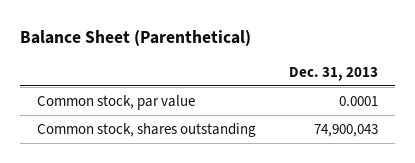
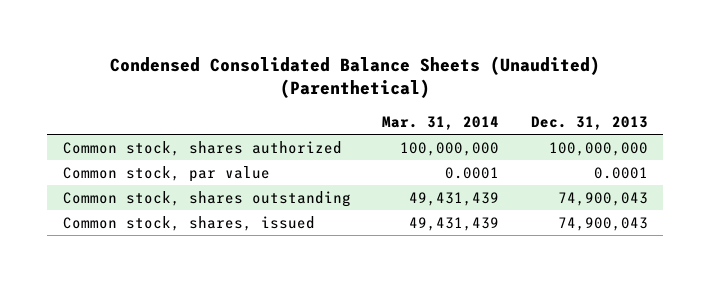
[19,30,251,47] Balance Sheet (Parenthetical) -> [110,55,601,98] Condensed Consolidated Balance Sheets (Unaudited) (Parenthetical)
none -> [382,115,500,130] Mar. 31, 2014
none -> [62,140,342,156] Common stock, shares authorized
none -> [62,215,315,231] Common stock, shares, issued

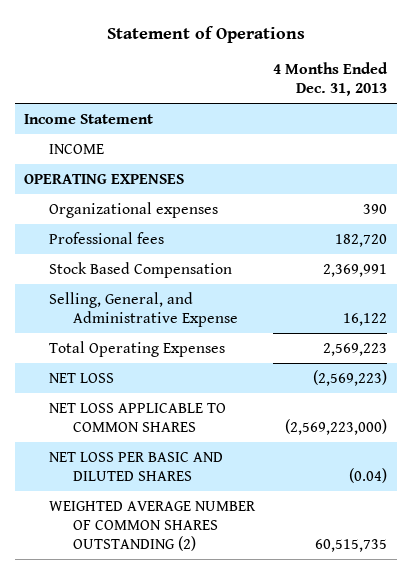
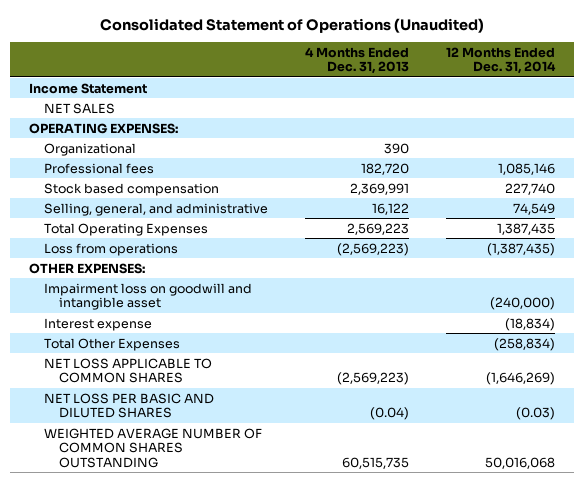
[106,26,305,44] Statement of Operations -> [100,17,485,33] Consolidated Statement of Operations (Unaudited)
none -> [446,46,557,75] 12 Months Ended Dec. 31, 2014
[48,143,104,154] INCOME -> none
none -> [43,102,115,114] NET SALES
[24,173,185,184] OPERATING EXPENSES -> [28,122,178,134] OPERATING EXPENSES:
[48,201,218,218] Organizational expenses -> [43,142,136,156] Organizational
[48,261,232,278] Stock Based Compensation -> [43,182,219,196] Stock based compensation
[48,291,239,327] Selling, General, and Administrative Expense -> [43,202,268,216] Selling, general, and administrative
[48,372,114,383] NET LOSS -> [43,242,178,256] Loss from operations
none -> [28,262,145,274] OTHER EXPENSES:
none -> [43,282,252,311] Impairment loss on goodwill and intangible asset
none -> [43,317,152,331] Interest expense
none -> [43,337,180,351] Total Other Expenses
[285,418,388,435] (2,569,223,000) -> [336,372,409,386] (2,569,223)
[48,500,256,551] WEIGHTED AVERAGE NUMBER OF COMMON SHARES OUTSTANDING (2) -> [43,427,262,468] WEIGHTED AVERAGE NUMBER OF COMMON SHARES OUTSTANDING

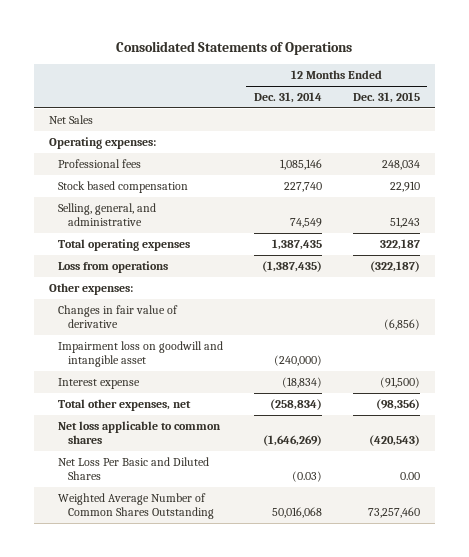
[100,17,485,33] Consolidated Statement of Operations (Unaudited) -> [116,41,353,56] Consolidated Statements of Operations
[304,46,409,75] 4 Months Ended Dec. 31, 2013 -> none
none -> [352,91,420,103] Dec. 31, 2015
[28,82,147,94] Income Statement -> none
[43,142,136,156] Organizational -> none
[43,102,115,114] NET SALES -> [48,114,93,124] Net Sales
[28,122,178,134] OPERATING EXPENSES: -> [48,136,156,149] Operating expenses:
[43,222,208,236] Total Operating Expenses -> [58,238,191,251] Total operating expenses
[28,262,145,274] OTHER EXPENSES: -> [48,282,133,295] Other expenses:
none -> [58,304,179,328] Changes in fair value of derivative
[43,337,180,351] Total Other Expenses -> [58,398,192,411] Total other expenses, net
[43,357,212,384] NET LOSS APPLICABLE TO COMMON SHARES -> [58,420,222,444] Net loss applicable to common shares
[43,392,214,419] NET LOSS PER BASIC AND DILUTED SHARES -> [58,456,210,480] Net Loss Per Basic and Diluted Shares
[43,427,262,468] WEIGHTED AVERAGE NUMBER OF COMMON SHARES OUTSTANDING -> [58,492,214,519] Weighted Average Number of Common Shares Outstanding

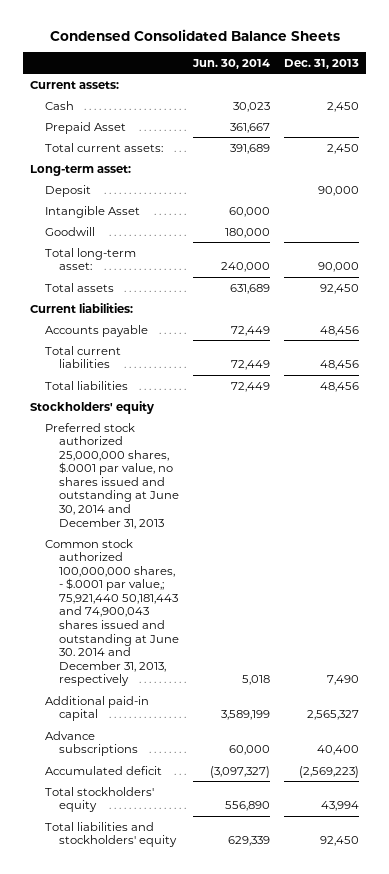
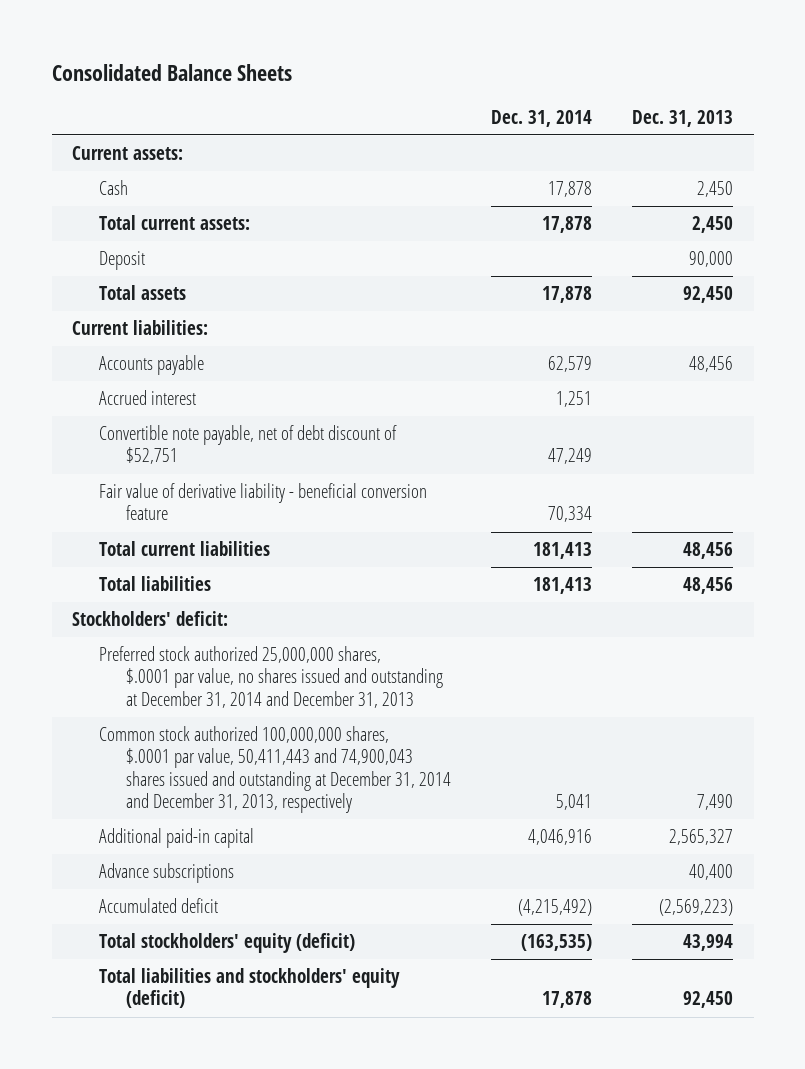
[49,28,340,41] Condensed Consolidated Balance Sheets -> [51,63,292,81] Consolidated Balance Sheets
[192,58,271,69] Jun. 30, 2014 -> none
none -> [491,109,593,127] Dec. 31, 2014
[44,121,126,134] Prepaid Asset -> none
[29,164,131,176] Long-term asset: -> none
[44,205,140,218] Intangible Asset -> none
[44,226,95,236] Goodwill -> none
[44,247,136,271] Total long-term asset: -> none
none -> [98,390,196,406] Accrued interest
none -> [98,425,397,465] Convertible note payable, net of debt discount of $52,751
none -> [98,483,427,521] Fair value of derivative liability - beneficial conversion feature
[29,400,154,414] Stockholders' equity -> [71,611,228,627] Stockholders' deficit:
[44,422,180,529] Preferred stock authorized 25,000,000 shares, $.0001 par value, no shares issued and outstanding at June 30, 2014 and December 31, 2013 -> [98,646,444,708] Preferred stock authorized 25,000,000 shares, $.0001 par value, no shares issued and outstanding at December 31, 2014 and December 31, 2013
[44,538,180,687] Common stock authorized 100,000,000 shares, - $.0001 par value,; 75,921,440 50,181,443 and 74,900,043 shares issued and outstanding at June 30. 2014 and December 31, 2013, respectively -> [98,726,452,813] Common stock authorized 100,000,000 shares, $.0001 par value, 50,411,443 and 74,900,043 shares issued and outstanding at December 31, 2014 and December 31, 2013, respectively
[44,786,154,813] Total stockholders' equity -> [98,933,355,954] Total stockholders' equity (deficit)
[44,821,178,848] Total liabilities and stockholders' equity -> [98,968,400,1009] Total liabilities and stockholders' equity (deficit)

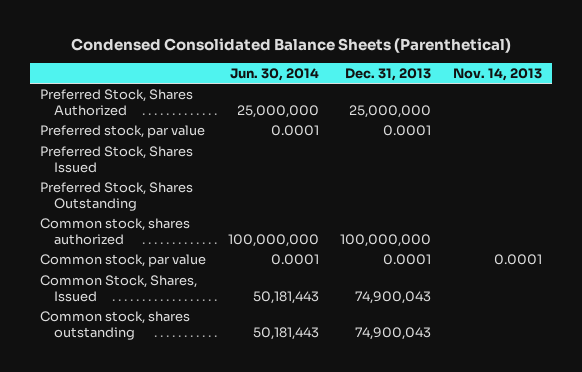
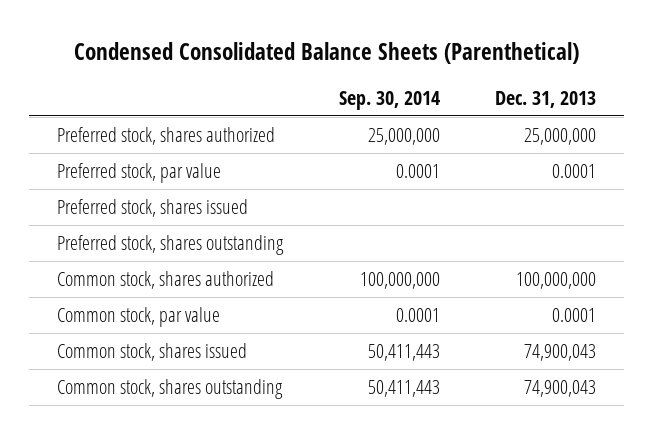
[229,67,319,81] Jun. 30, 2014 -> none
[452,67,542,81] Nov. 14, 2013 -> none
none -> [338,90,440,110] Sep. 30, 2014
[40,89,194,116] Preferred Stock, Shares Authorized -> [57,126,276,145] Preferred stock, shares authorized
[40,146,194,173] Preferred Stock, Shares Issued -> [57,198,249,217] Preferred stock, shares issued
[40,182,194,211] Preferred Stock, Shares Outstanding -> [57,234,285,255] Preferred stock, shares outstanding
[40,275,198,302] Common Stock, Shares, Issued -> [57,342,248,361] Common stock, shares issued

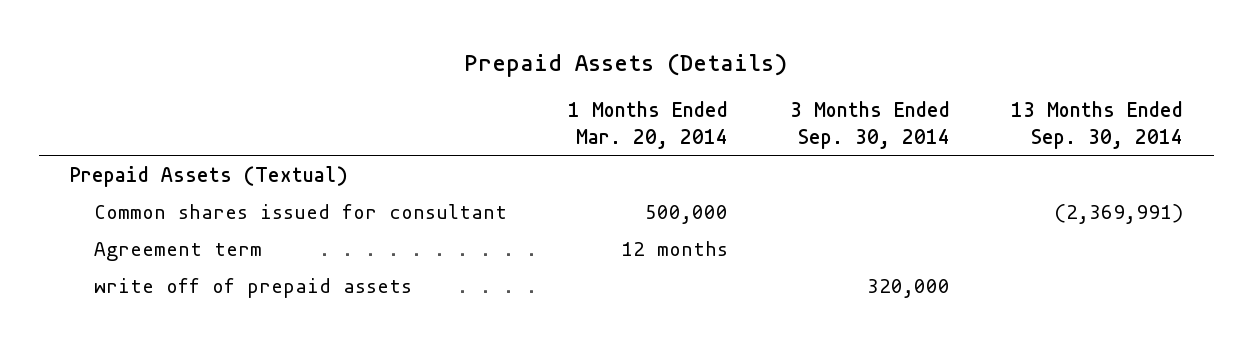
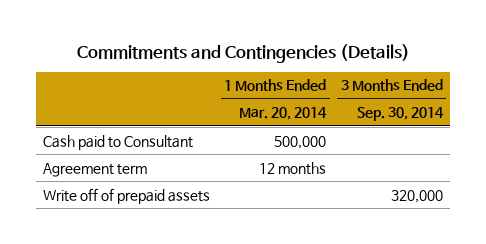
[464,53,788,78] Prepaid Assets (Details) -> [76,43,410,63] Commitments and Contingencies (Details)
[1010,101,1183,149] 13 Months Ended Sep. 30, 2014 -> none
[69,165,348,187] Prepaid Assets (Textual) -> none
[93,203,507,219] Common shares issued for consultant -> none
none -> [42,134,193,150] Cash paid to Consultant
[93,277,412,298] write off of prepaid assets -> [42,187,210,204] Write off of prepaid assets

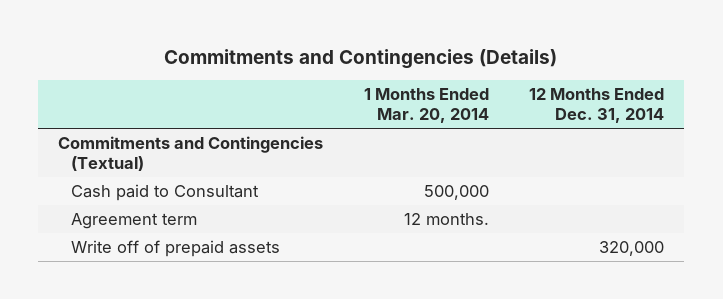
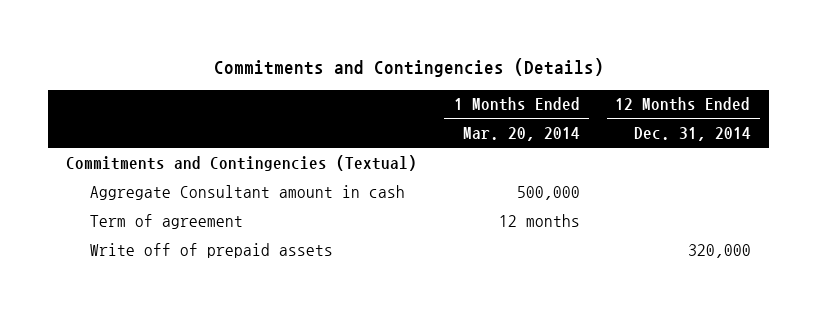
[70,183,259,201] Cash paid to Consultant -> [89,184,405,200] Aggregate Consultant amount in cash
[70,212,197,229] Agreement term -> [89,213,243,229] Term of agreement
[403,212,489,225] 12 months. -> [498,213,580,227] 12 months

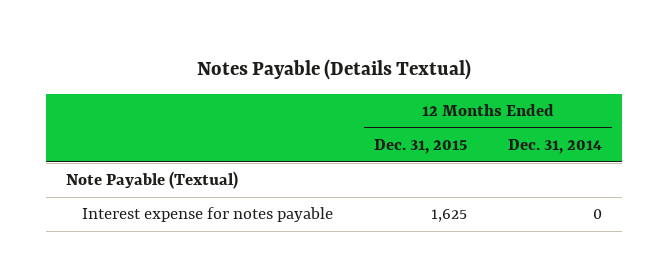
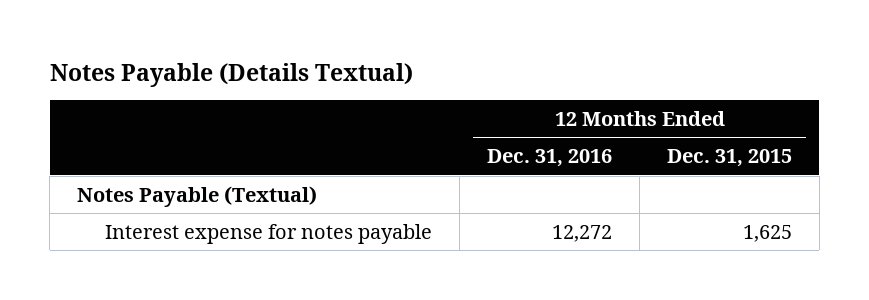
[507,139,602,155] Dec. 31, 2014 -> none
none -> [487,149,613,168] Dec. 31, 2016
[66,171,239,190] Note Payable (Textual) -> [77,185,318,207] Notes Payable (Textual)

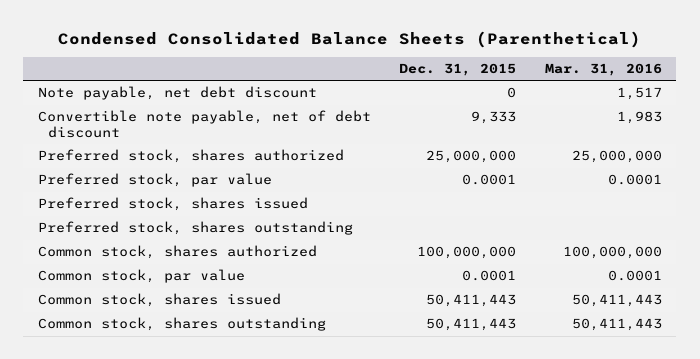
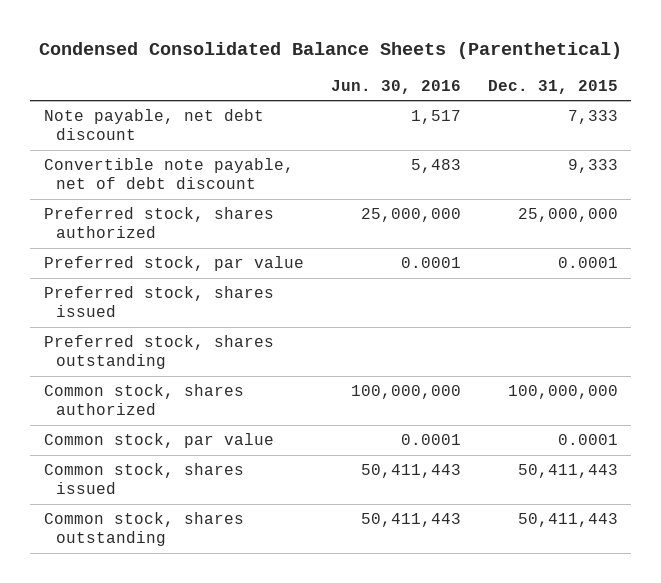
[544,63,662,77] Mar. 31, 2016 -> none
none -> [330,79,461,94] Jun. 30, 2016
[507,87,517,99] 0 -> [567,110,618,125] 7,333

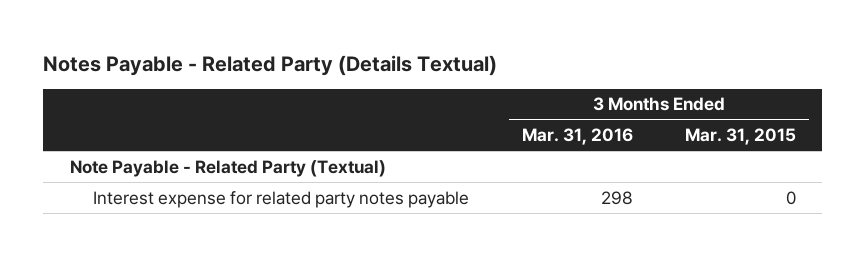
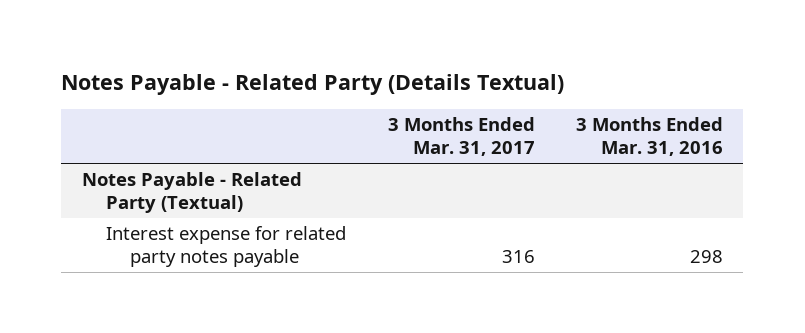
[684,127,796,145] Mar. 31, 2015 -> none
none -> [387,117,535,157] 3 Months Ended Mar. 31, 2017
[69,159,386,177] Note Payable - Related Party (Textual) -> [81,172,302,214] Notes Payable - Related Party (Textual)

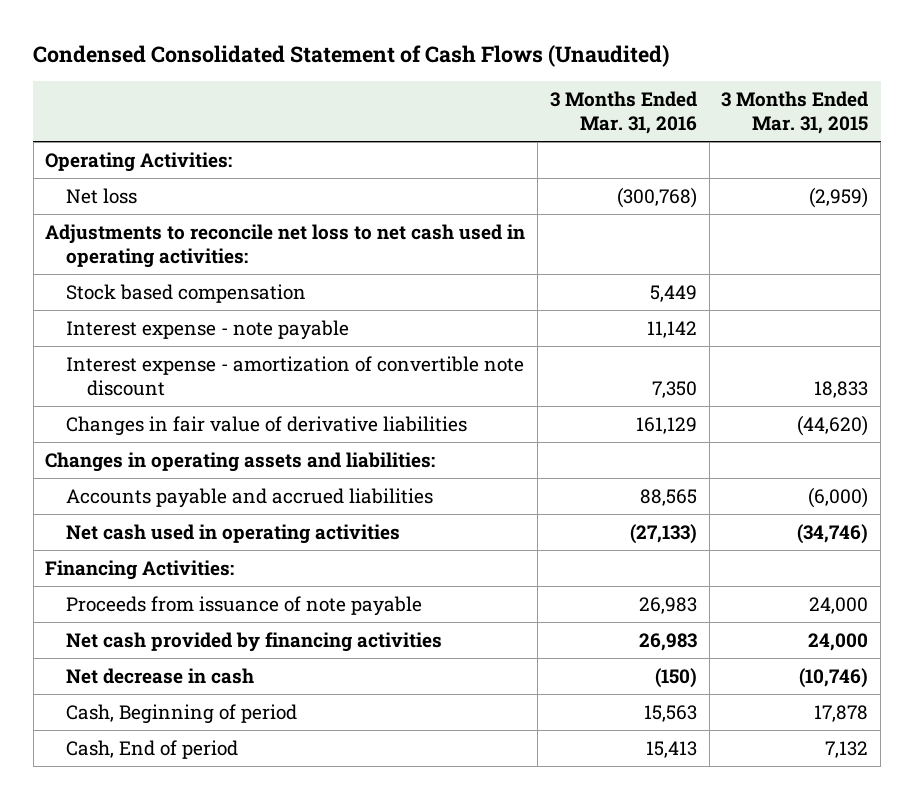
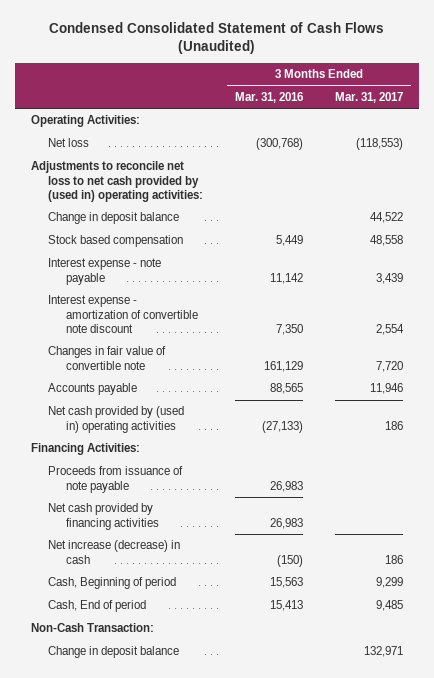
[721,90,869,135] 3 Months Ended Mar. 31, 2015 -> none
none -> [335,91,404,103] Mar. 31, 2017
[45,223,526,268] Adjustments to reconcile net loss to net cash used in operating activities: -> [30,161,204,203] Adjustments to reconcile net loss to net cash provided by (used in) operating activities:
none -> [48,212,180,225] Change in deposit balance
[45,451,436,472] Changes in operating assets and liabilities: -> none
[66,415,468,436] Changes in fair value of derivative liabilities -> [48,346,167,370] Changes in fair value of convertible note
[66,487,434,508] Accounts payable and accrued liabilities -> [48,383,138,396] Accounts payable
[66,523,401,544] Net cash used in operating activities -> [48,406,185,433] Net cash provided by (used in) operating activities
[66,667,255,684] Net decrease in cash -> [48,540,181,564] Net increase (decrease) in cash
none -> [30,623,154,633] Non-Cash Transaction:
none -> [48,646,180,659] Change in deposit balance

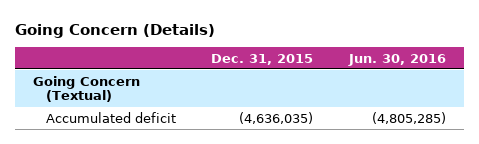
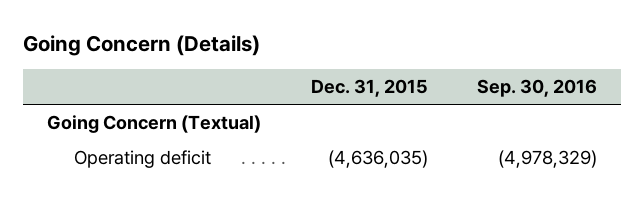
[347,53,446,66] Jun. 30, 2016 -> none
none -> [476,79,597,98] Sep. 30, 2016
[45,111,176,123] Accumulated deficit -> [73,149,211,168] Operating deficit

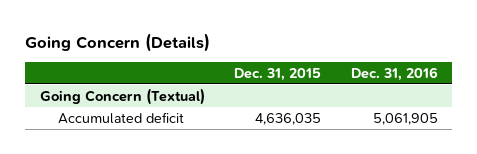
[476,79,597,98] Sep. 30, 2016 -> none
none -> [350,66,438,81] Dec. 31, 2016
[73,149,211,168] Operating deficit -> [58,111,185,124] Accumulated deficit
[327,149,428,168] (4,636,035) -> [255,112,322,125] 4,636,035

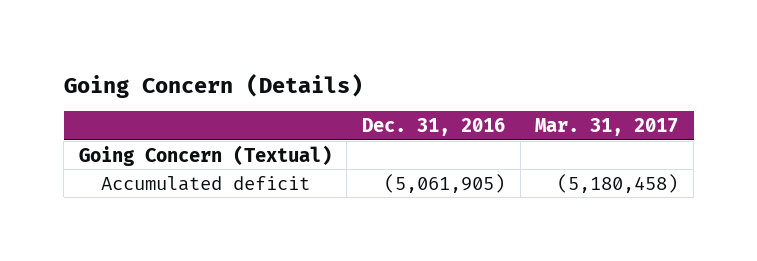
[234,67,322,81] Dec. 31, 2015 -> none
none -> [535,117,679,136] Mar. 31, 2017
[372,112,438,125] 5,061,905 -> [384,173,506,193] (5,061,905)

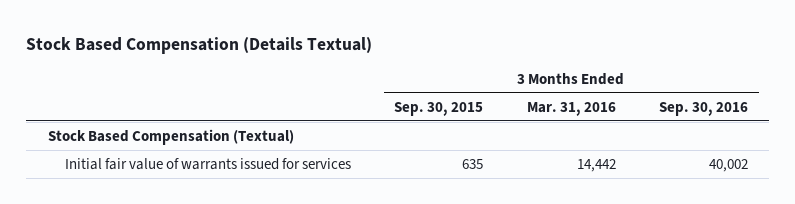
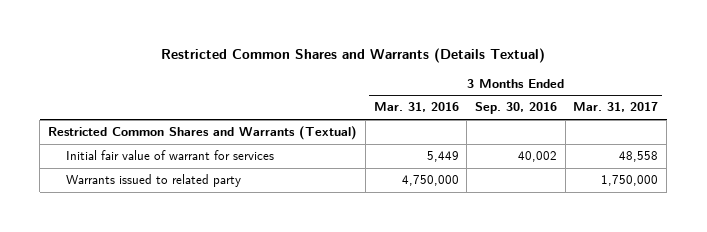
[26,36,373,54] Stock Based Compensation (Details Textual) -> [161,48,546,64] Restricted Common Shares and Warrants (Details Textual)
[394,101,484,116] Sep. 30, 2015 -> none
none -> [573,102,659,113] Mar. 31, 2017
[47,128,294,145] Stock Based Compensation (Textual) -> none
none -> [48,126,358,141] Restricted Common Shares and Warrants (Textual)
[65,157,352,170] Initial fair value of warrants issued for services -> [65,150,274,161] Initial fair value of warrant for services
[576,158,616,172] 14,442 -> [426,151,459,163] 5,449
none -> [65,174,241,188] Warrants issued to related party

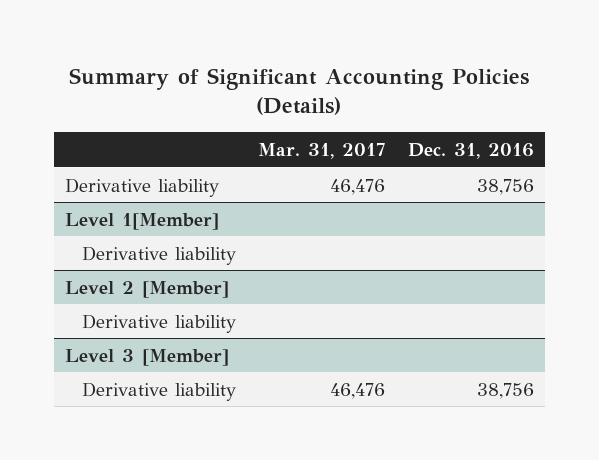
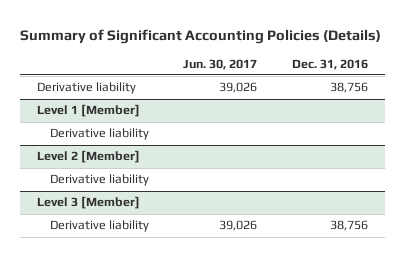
[258,143,386,160] Mar. 31, 2017 -> none
none -> [183,58,258,70] Jun. 30, 2017
[65,212,220,230] Level 1[Member] -> [36,104,140,118] Level 1 [Member]

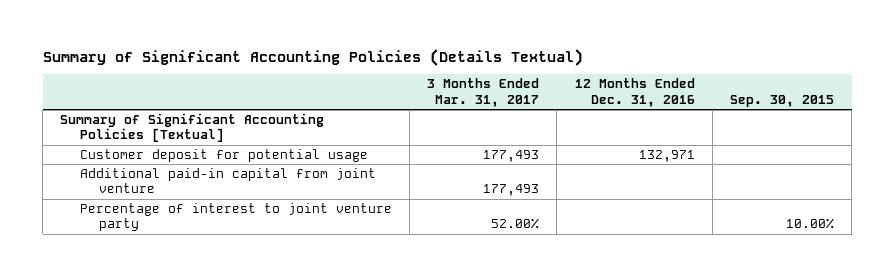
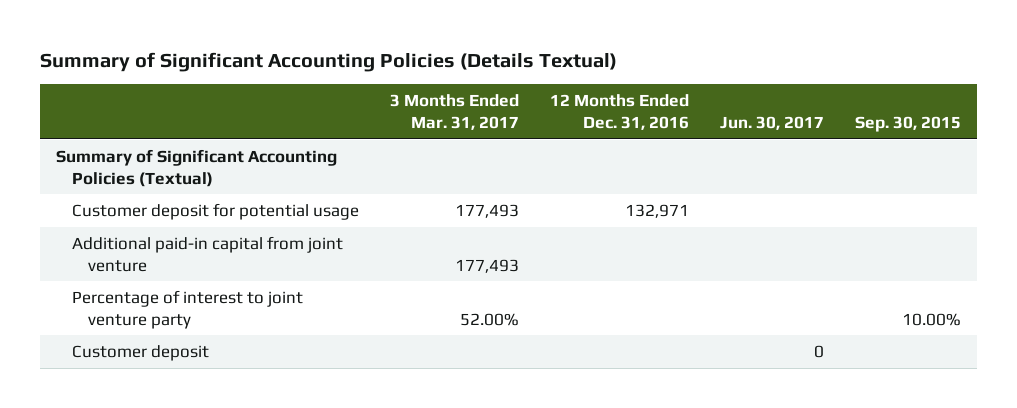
none -> [720,115,825,130] Jun. 30, 2017
[60,113,325,143] Summary of Significant Accounting Policies [Textual] -> [55,148,337,187] Summary of Significant Accounting Policies (Textual)
none -> [72,344,210,361] Customer deposit

